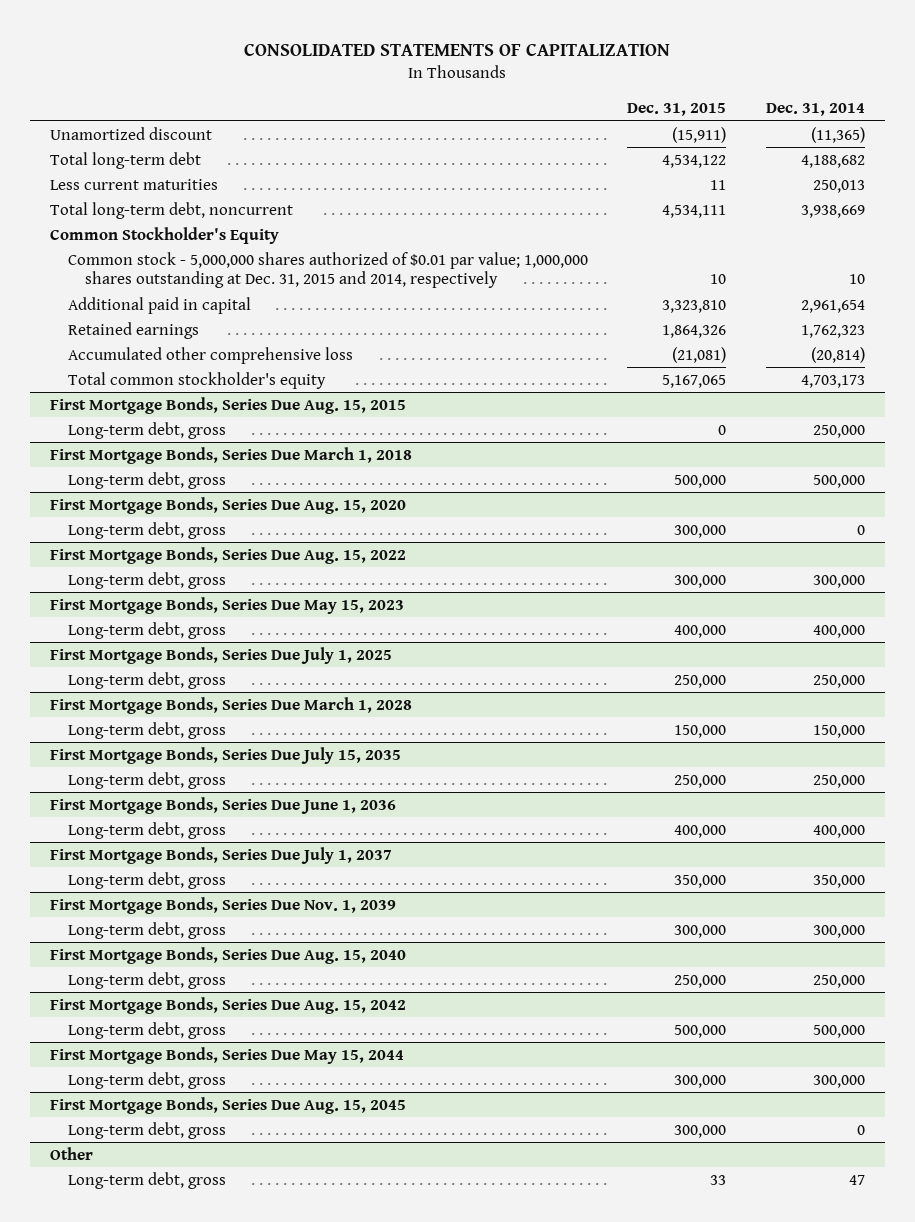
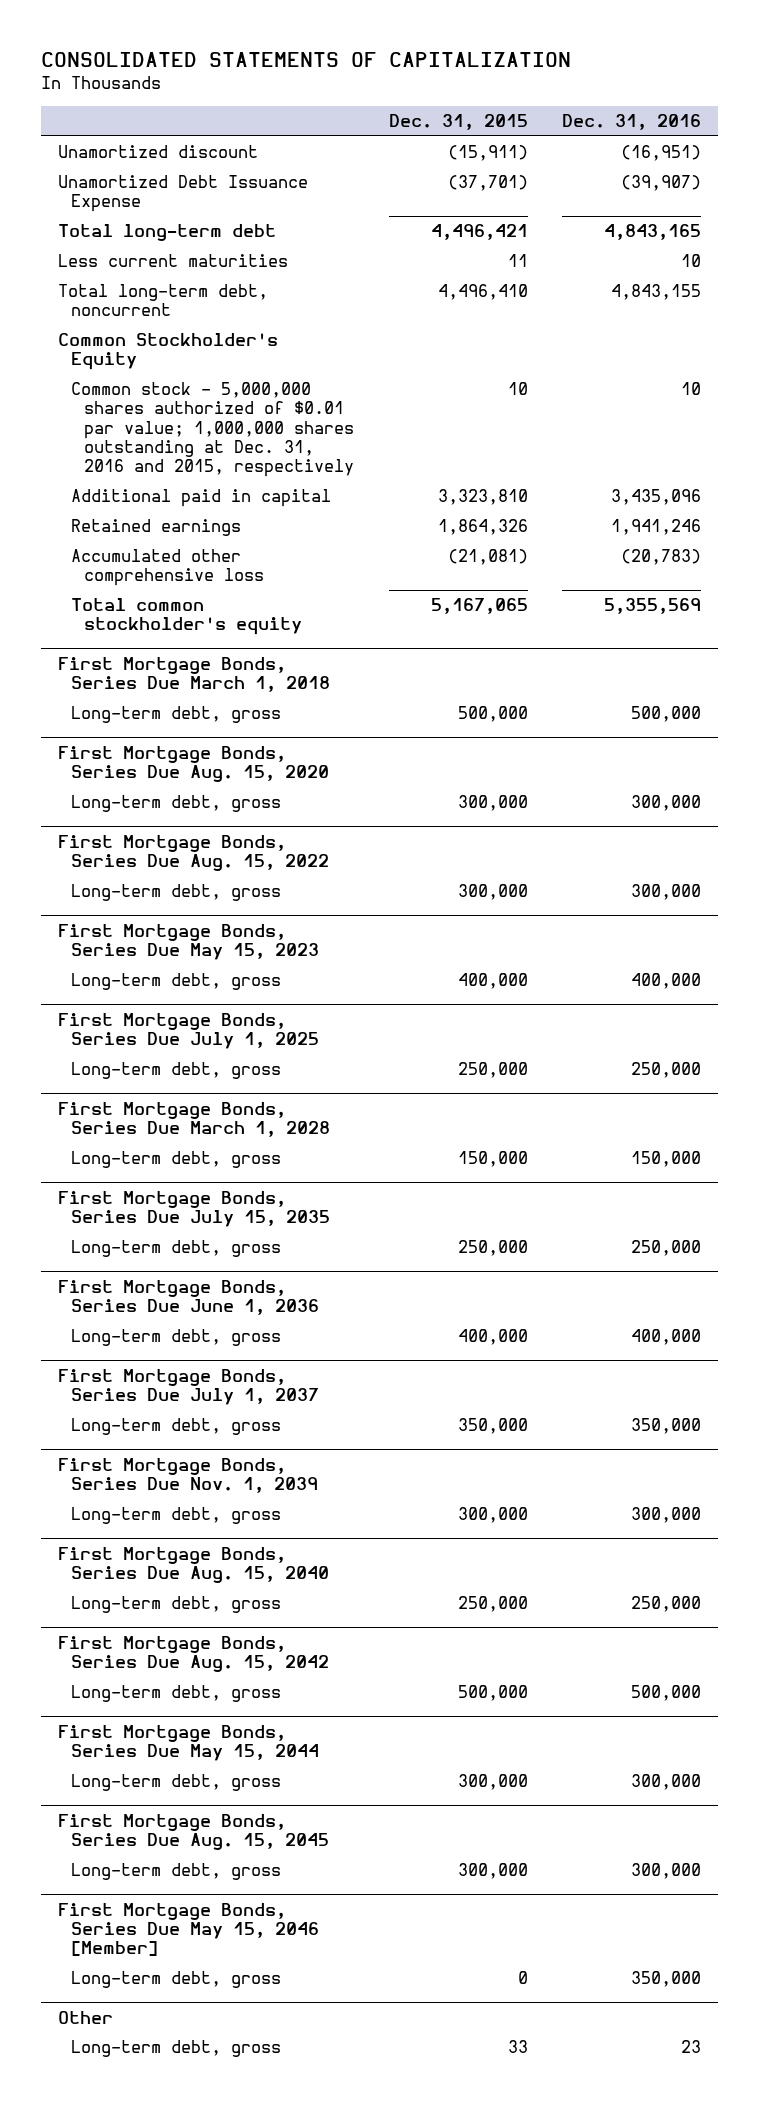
[766,103,866,117] Dec. 31, 2014 -> none
none -> [561,114,701,131] Dec. 31, 2016
none -> [58,175,309,213] Unamortized Debt Issuance Expense
[662,154,727,168] 4,534,122 -> [430,224,528,241] 4,496,421
[662,204,727,218] 4,534,111 -> [437,284,528,301] 4,496,410
[67,251,588,289] Common stock - 5,000,000 shares authorized of $0.01 par value; 1,000,000 shares outstanding at Dec. 31, 2015 and 2014, respectively -> [71,382,355,478] Common stock - 5,000,000 shares authorized of $0.01 par value; 1,000,000 shares outstanding at Dec. 31, 2016 and 2015, respectively
[49,396,406,414] First Mortgage Bonds, Series Due Aug. 15, 2015 -> none
[67,421,226,439] Long-term debt, gross -> none
none -> [58,1902,320,1957] First Mortgage Bonds, Series Due May 15, 2046 [Member]
none -> [71,1971,282,1989] Long-term debt, gross

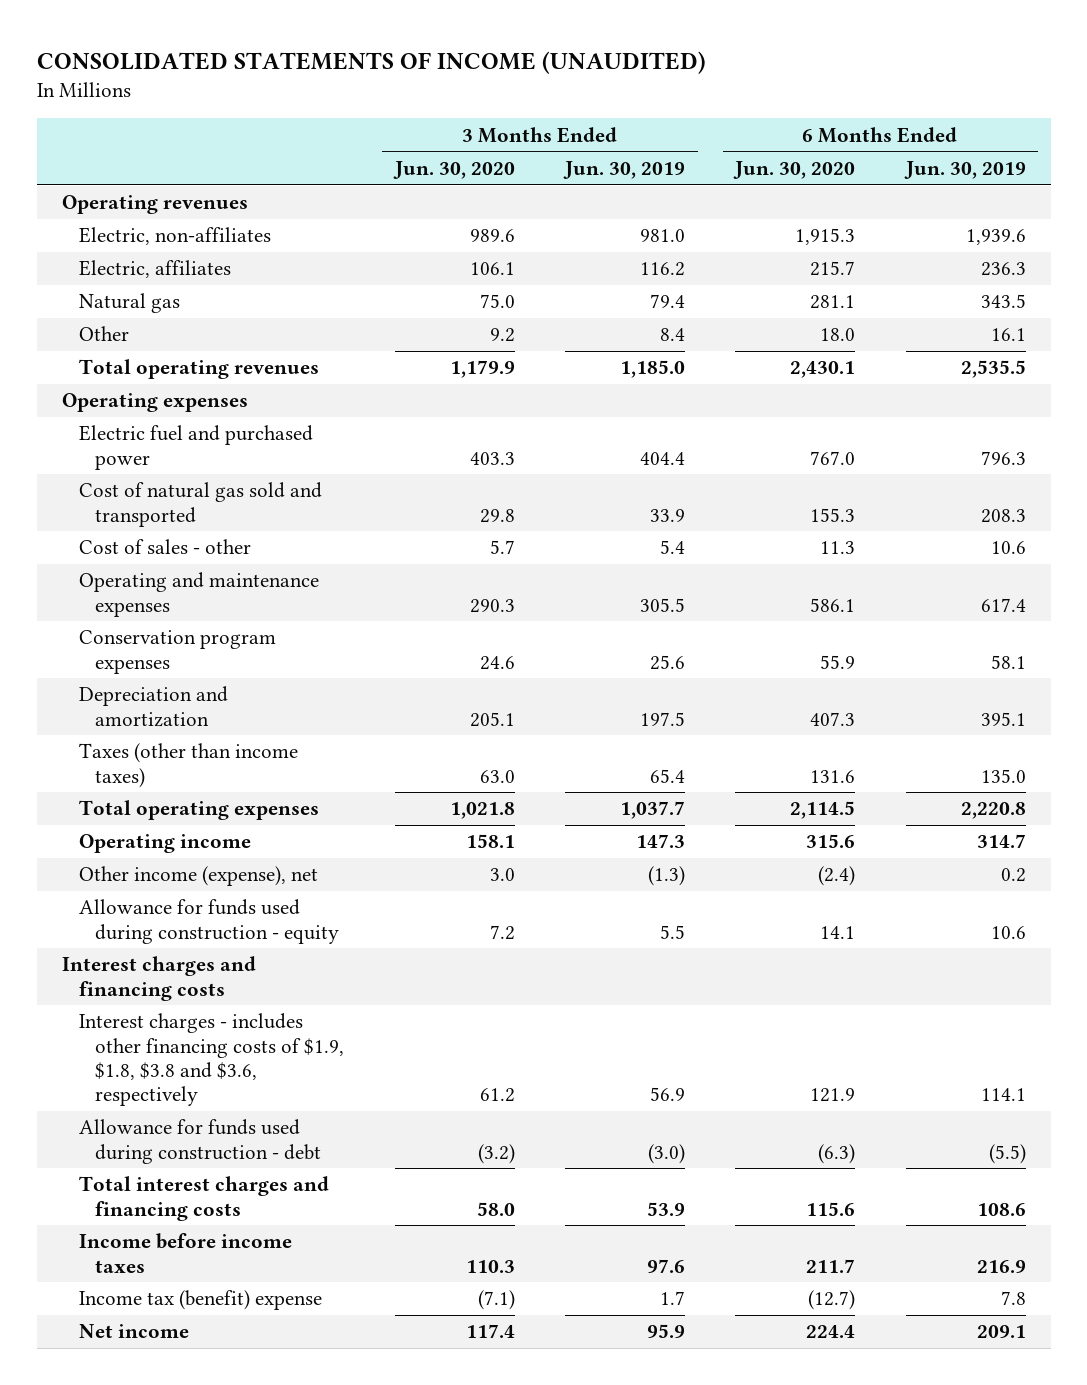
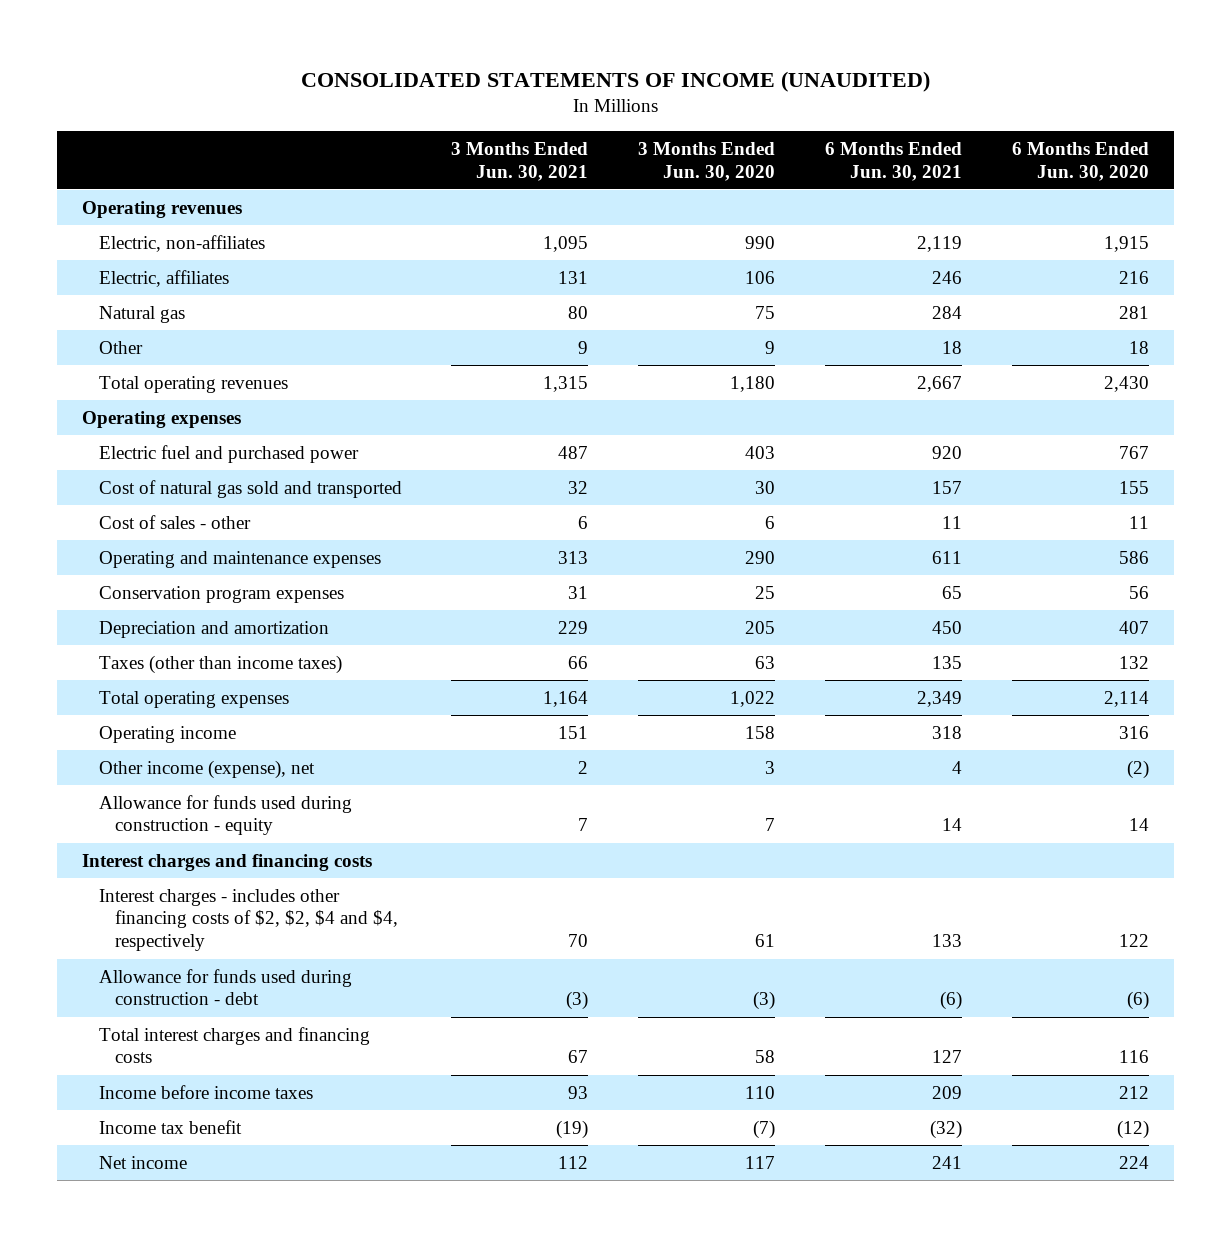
[562,160,685,179] Jun. 30, 2019 -> none
[903,160,1026,179] Jun. 30, 2019 -> none
none -> [451,141,589,181] 3 Months Ended Jun. 30, 2021
none -> [825,141,963,181] 6 Months Ended Jun. 30, 2021
[469,229,515,243] 989.6 -> [745,235,776,249] 990
[795,228,856,246] 1,915.3 -> [1104,235,1150,252] 1,915
[469,262,515,276] 106.1 -> [745,270,776,284] 106
[810,261,856,277] 215.7 -> [1119,270,1150,284] 216
[479,294,515,309] 75.0 -> [755,305,776,319] 75
[810,295,856,310] 281.1 -> [1119,305,1150,319] 281
[489,328,515,343] 9.2 -> [765,340,776,354] 9
[820,328,856,342] 18.0 -> [1129,340,1150,354] 18
[449,360,515,379] 1,179.9 -> [730,375,776,392] 1,180
[790,361,856,379] 2,430.1 -> [1104,375,1150,392] 2,430
[469,451,515,465] 403.3 -> [745,445,776,459] 403
[810,450,856,465] 767.0 -> [1119,445,1150,459] 767
[479,508,515,523] 29.8 -> [755,480,776,494] 30
[810,507,856,522] 155.3 -> [1119,480,1150,494] 155
[489,540,515,555] 5.7 -> [765,515,776,529] 6
[820,541,856,555] 11.3 -> [1129,515,1150,529] 11
[469,598,515,613] 290.3 -> [745,550,776,564] 290
[810,597,856,612] 586.1 -> [1119,550,1150,564] 586
[479,655,515,670] 24.6 -> [755,585,776,599] 25
[820,654,856,669] 55.9 -> [1129,585,1150,599] 56
[469,711,515,727] 205.1 -> [745,620,776,634] 205
[810,711,856,726] 407.3 -> [1119,620,1150,634] 407
[479,769,515,783] 63.0 -> [755,655,776,669] 63
[810,769,856,783] 131.6 -> [1119,655,1150,669] 132
[449,802,515,820] 1,021.8 -> [730,690,776,707] 1,022
[790,801,856,820] 2,114.5 -> [1104,690,1150,707] 2,114
[465,834,515,849] 158.1 -> [745,725,776,739] 158
[806,834,856,849] 315.6 -> [1119,725,1150,739] 316
[489,868,515,882] 3.0 -> [765,760,776,774] 3
[818,866,856,887] (2.4) -> [1127,759,1150,779] (2)
[489,924,515,940] 7.2 -> [765,818,776,832] 7
[820,925,856,939] 14.1 -> [1129,818,1150,832] 14
[78,1013,345,1106] Interest charges - includes other financing costs of $1.9, $1.8, $3.8 and $3.6, respectively -> [98,888,398,952] Interest charges - includes other financing costs of $2, $2, $4 and $4, respectively
[479,1087,515,1102] 61.2 -> [755,934,776,948] 61
[810,1087,856,1102] 121.9 -> [1119,934,1150,948] 122
[477,1143,515,1164] (3.2) -> [753,991,776,1011] (3)
[818,1143,856,1164] (6.3) -> [1127,991,1150,1011] (6)
[476,1201,515,1216] 58.0 -> [755,1050,776,1064] 58
[806,1201,856,1216] 115.6 -> [1119,1050,1150,1064] 116
[465,1259,515,1273] 110.3 -> [745,1085,776,1099] 110
[806,1258,856,1273] 211.7 -> [1119,1085,1150,1099] 212
[78,1290,322,1311] Income tax (benefit) expense -> [98,1119,242,1134] Income tax benefit
[477,1290,515,1311] (7.1) -> [753,1119,776,1139] (7)
[808,1290,856,1311] (12.7) -> [1117,1119,1150,1139] (12)
[465,1324,515,1339] 117.4 -> [745,1155,776,1169] 117
[806,1325,856,1339] 224.4 -> [1119,1155,1150,1169] 224

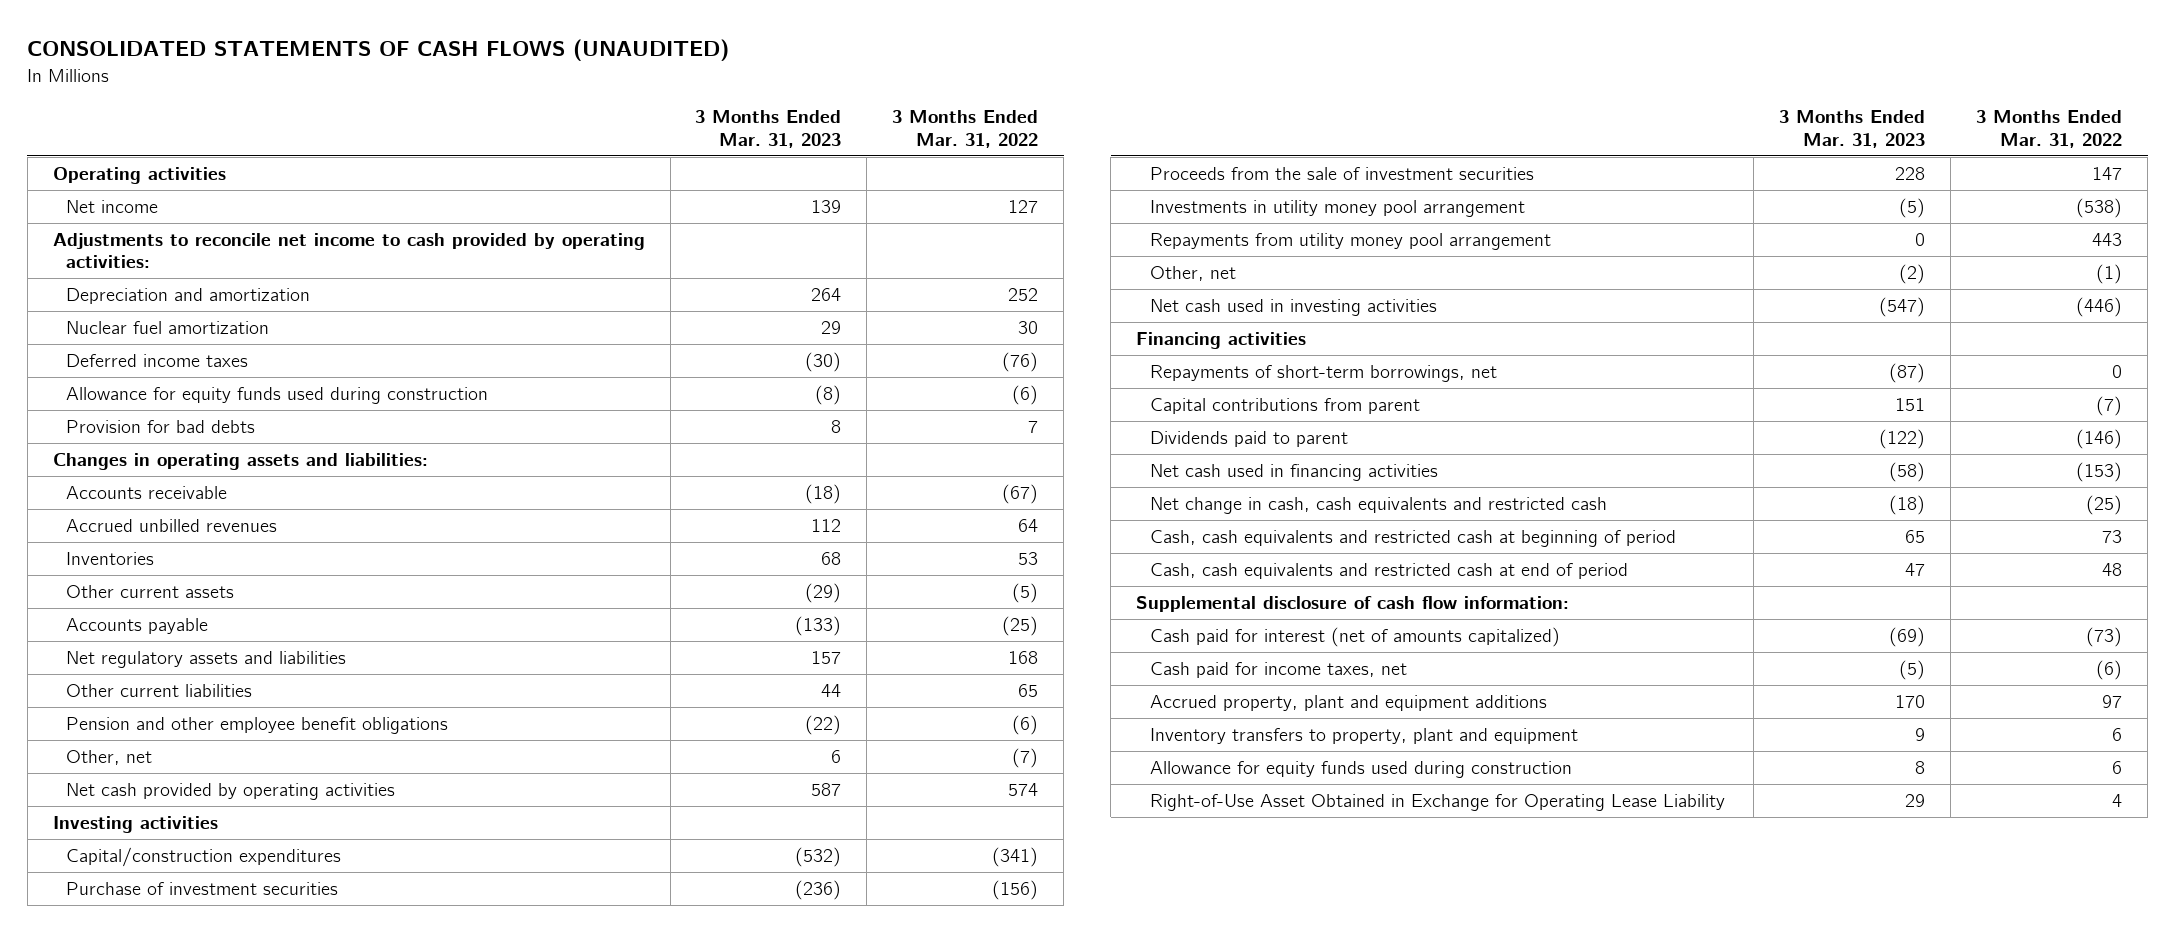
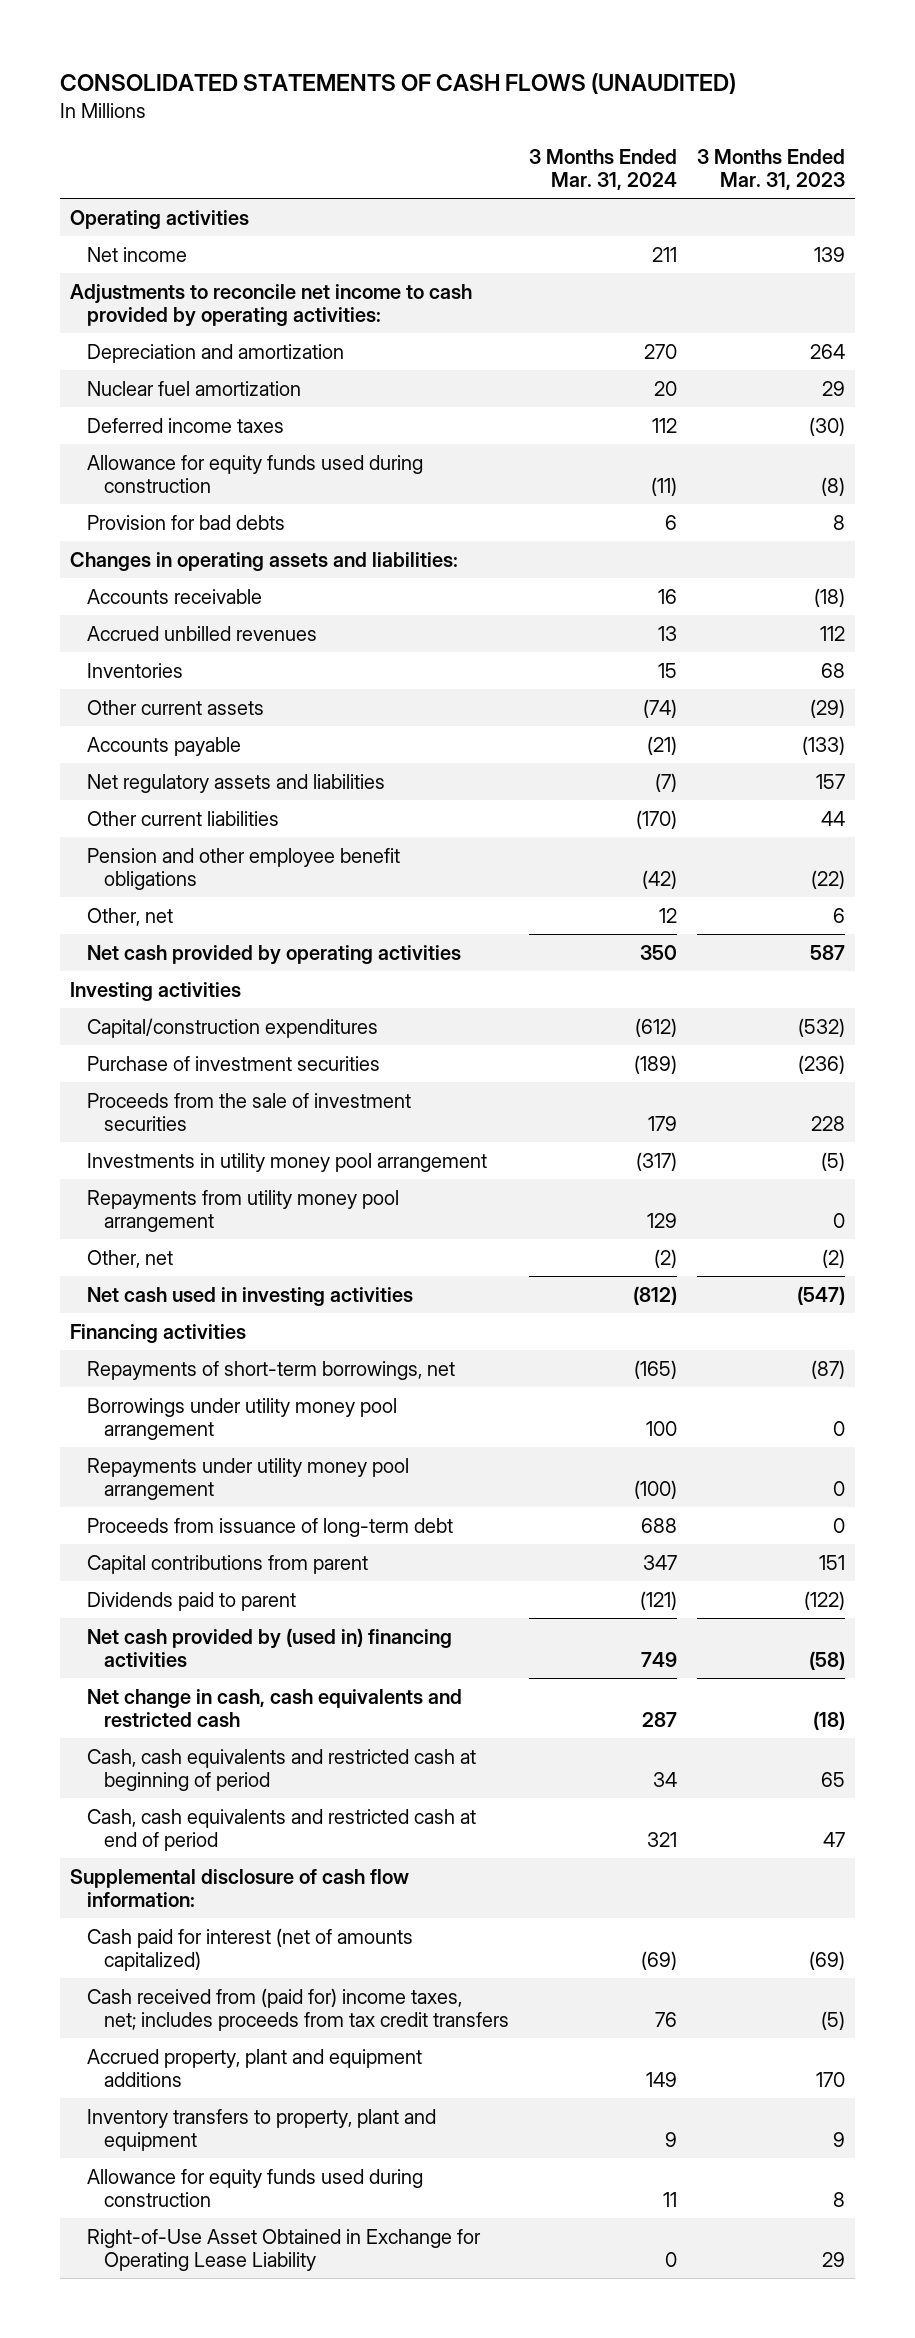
[892,110,1039,148] 3 Months Ended Mar. 31, 2022 -> none
none -> [528,148,677,191] 3 Months Ended Mar. 31, 2024
none -> [87,1397,398,1441] Borrowings under utility money pool arrangement
none -> [87,1457,410,1501] Repayments under utility money pool arrangement
none -> [87,1517,454,1537] Proceeds from issuance of long-term debt
[1149,463,1438,481] Net cash used in financing activities -> [87,1627,453,1668] Net cash provided by (used in) financing activities
[1149,661,1407,678] Cash paid for income taxes, net -> [87,1987,509,2032] Cash received from (paid for) income taxes, net; includes proceeds from tax credit transfers

